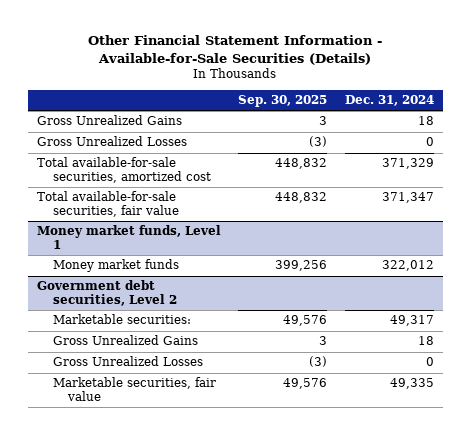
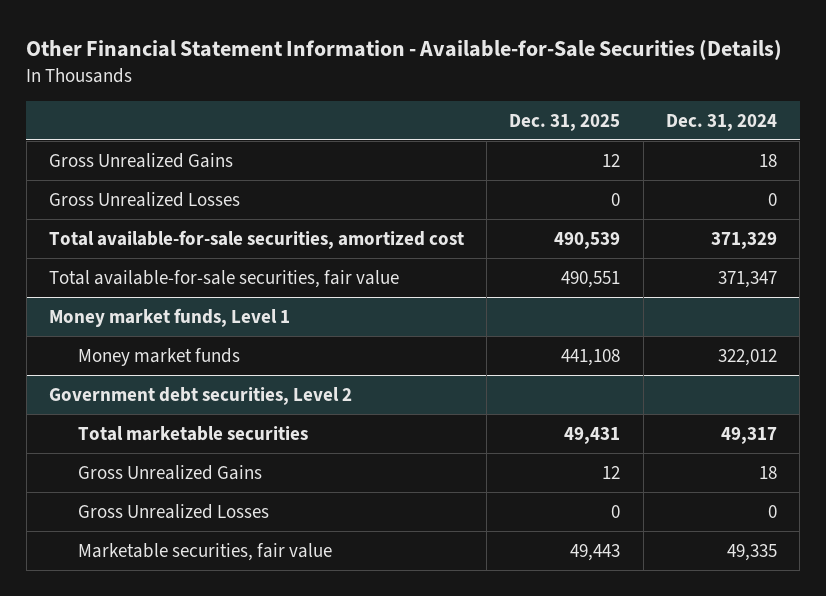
[238,95,328,108] Sep. 30, 2025 -> none
none -> [509,113,621,131] Dec. 31, 2025
[52,314,191,325] Marketable securities: -> [77,425,308,441] Total marketable securities

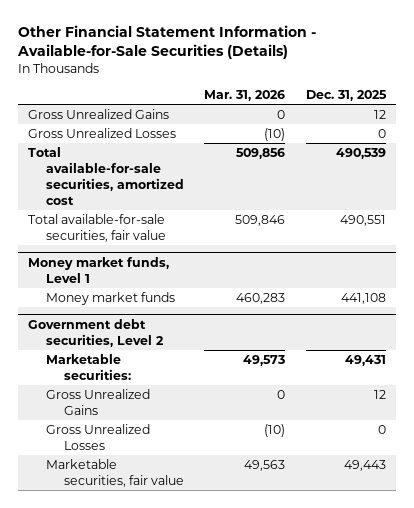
[665,113,777,131] Dec. 31, 2024 -> none
none -> [204,90,286,102] Mar. 31, 2026
[77,425,308,441] Total marketable securities -> [45,353,132,380] Marketable securities:

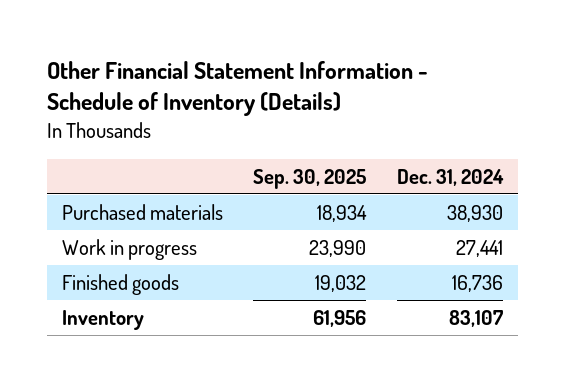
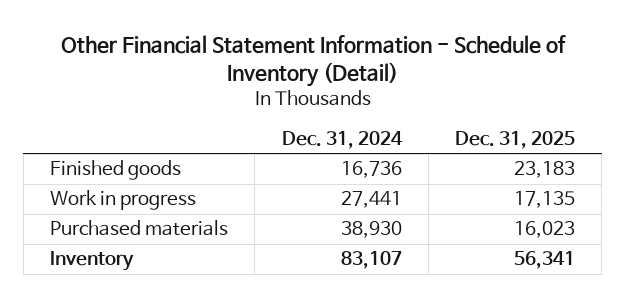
[46,60,428,117] Other Financial Statement Information - Schedule of Inventory (Details) -> [60,34,566,88] Other Financial Statement Information - Schedule of Inventory (Detail)
[253,168,367,189] Sep. 30, 2025 -> none
none -> [455,130,576,149] Dec. 31, 2025
[61,238,197,260] Work in progress -> [50,190,197,211] Work in progress
[61,203,223,220] Purchased materials -> [50,220,229,237] Purchased materials

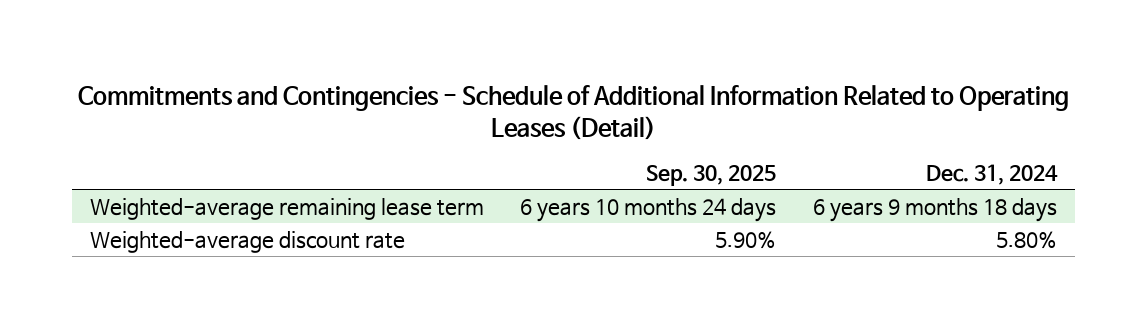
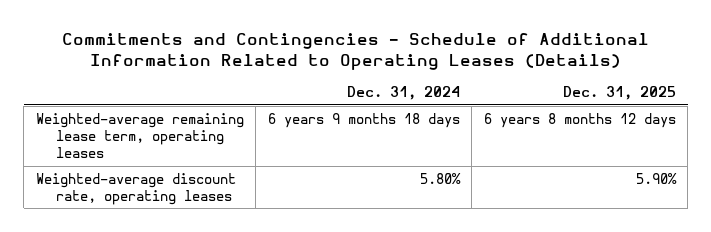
[78,84,1070,140] Commitments and Contingencies - Schedule of Additional Information Related to Operating Leases (Detail) -> [61,32,649,70] Commitments and Contingencies - Schedule of Additional Information Related to Operating Leases (Details)
[646,165,777,187] Sep. 30, 2025 -> none
none -> [562,86,676,101] Dec. 31, 2025
[89,197,484,220] Weighted-average remaining lease term -> [35,112,244,159] Weighted-average remaining lease term, operating leases
[89,230,405,253] Weighted-average discount rate -> [35,172,236,206] Weighted-average discount rate, operating leases

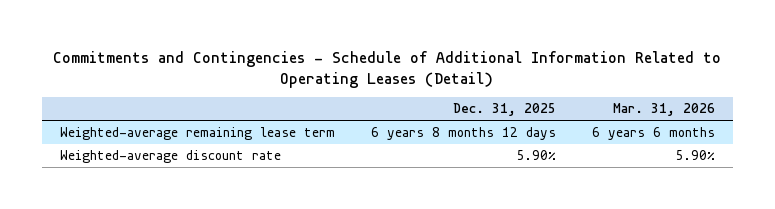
[61,32,649,70] Commitments and Contingencies - Schedule of Additional Information Related to Operating Leases (Details) -> [53,50,722,88] Commitments and Contingencies - Schedule of Additional Information Related to Operating Leases (Detail)
[346,86,460,101] Dec. 31, 2024 -> none
none -> [613,103,716,117] Mar. 31, 2026
[35,112,244,159] Weighted-average remaining lease term, operating leases -> [59,127,335,141] Weighted-average remaining lease term
[35,172,236,206] Weighted-average discount rate, operating leases -> [59,150,281,164] Weighted-average discount rate

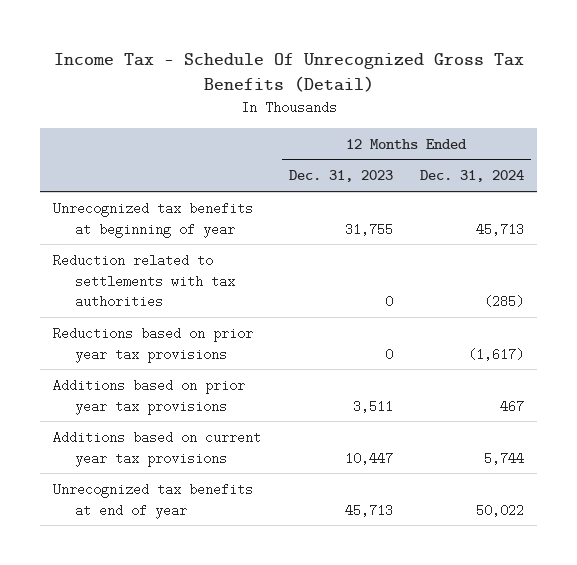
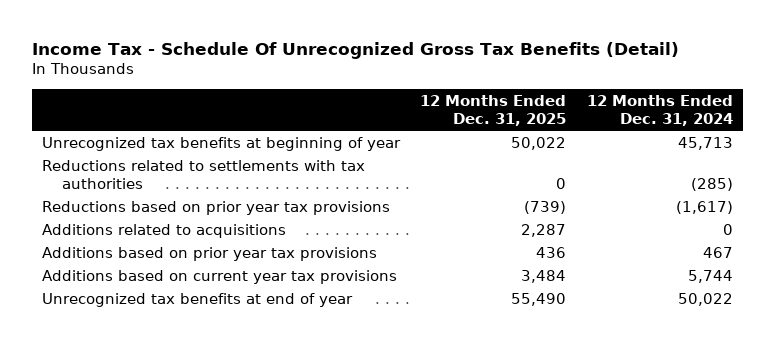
[288,170,393,183] Dec. 31, 2023 -> none
none -> [420,95,567,127] 12 Months Ended Dec. 31, 2025
[53,253,235,309] Reduction related to settlements with tax authorities -> [41,160,365,189] Reductions related to settlements with tax authorities
none -> [41,224,286,239] Additions related to acquisitions

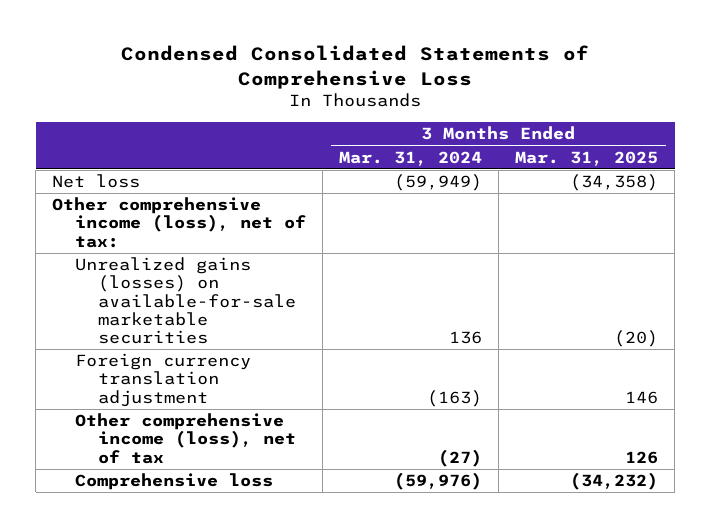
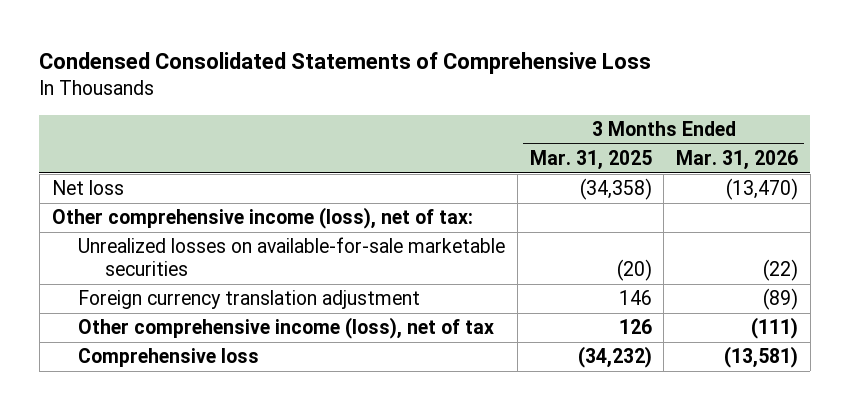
[338,150,482,166] Mar. 31, 2024 -> none
none -> [675,149,798,170] Mar. 31, 2026
[74,257,296,345] Unrealized gains (losses) on available-for-sale marketable securities -> [78,237,506,277] Unrealized losses on available-for-sale marketable securities

